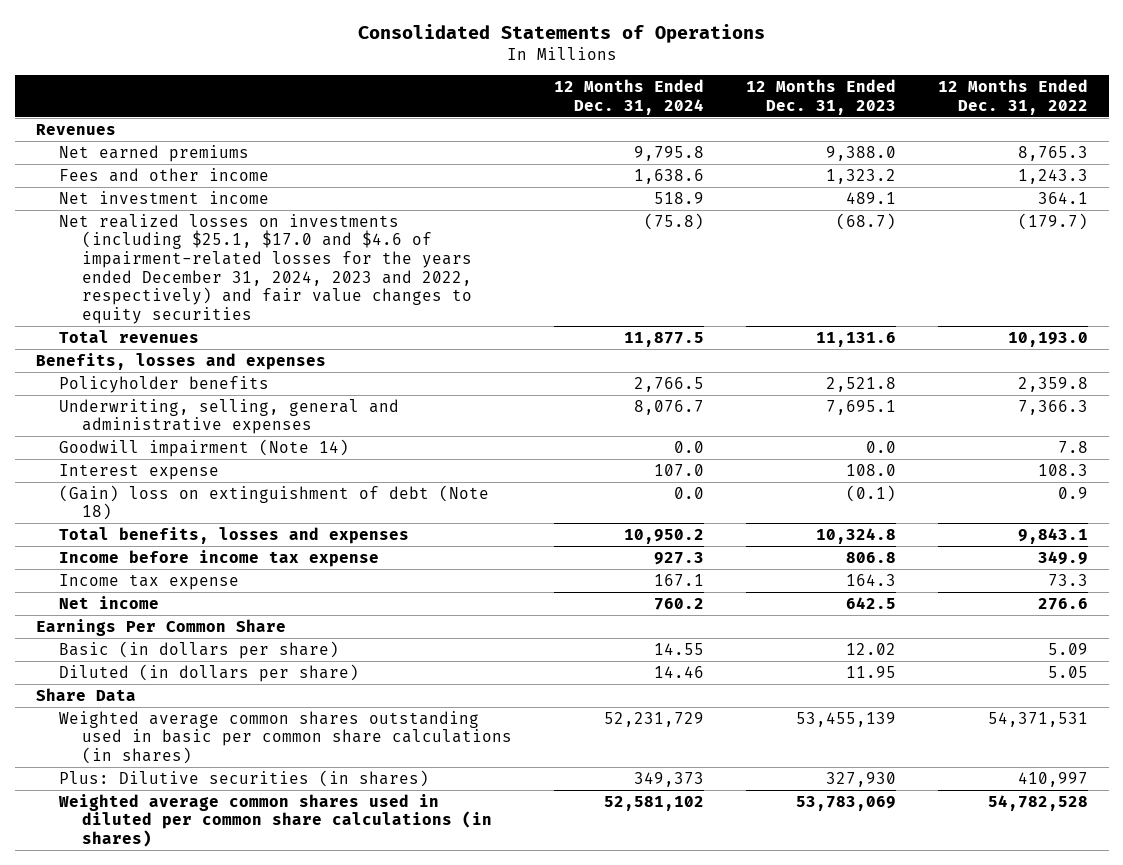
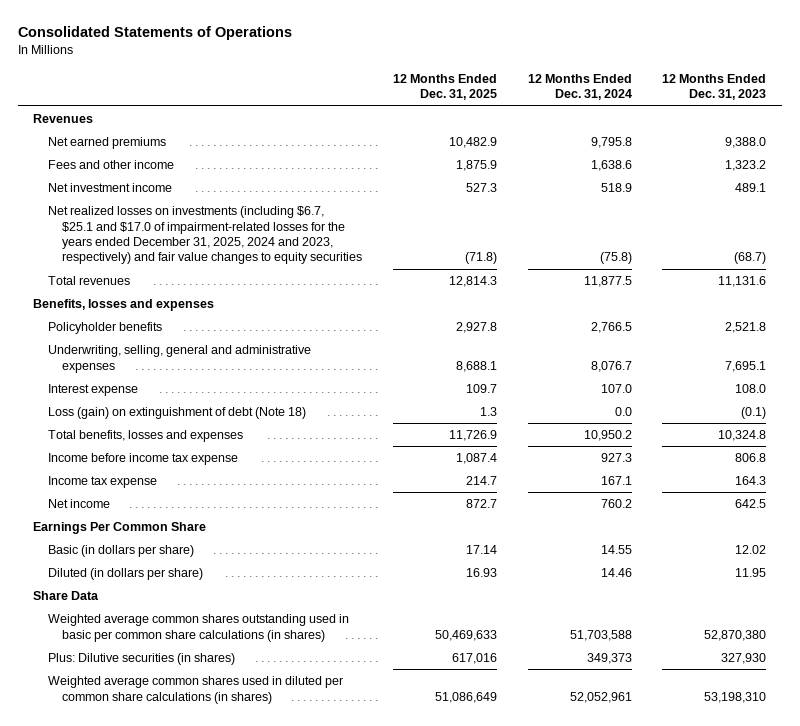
[937,79,1088,115] 12 Months Ended Dec. 31, 2022 -> none
none -> [392,73,497,101] 12 Months Ended Dec. 31, 2025
[58,213,472,324] Net realized losses on investments (including $25.1, $17.0 and $4.6 of impairment-related losses for the years ended December 31, 2024, 2023 and 2022, respectively) and fair value changes to equity securities -> [47,206,363,265] Net realized losses on investments (including $6.7, $25.1 and $17.0 of impairment-related losses for the years ended December 31, 2025, 2024 and 2023, respectively) and fair value changes to equity securities
[58,438,349,457] Goodwill impairment (Note 14) -> none
[58,484,489,521] (Gain) loss on extinguishment of debt (Note 18) -> [47,407,306,420] Loss (gain) on extinguishment of debt (Note 18)
[603,711,704,727] 52,231,729 -> [569,629,632,641] 51,703,588
[795,711,896,727] 53,455,139 -> [704,629,767,641] 52,870,380
[603,795,704,811] 52,581,102 -> [569,691,632,703] 52,052,961
[795,795,896,811] 53,783,069 -> [704,691,767,703] 53,198,310

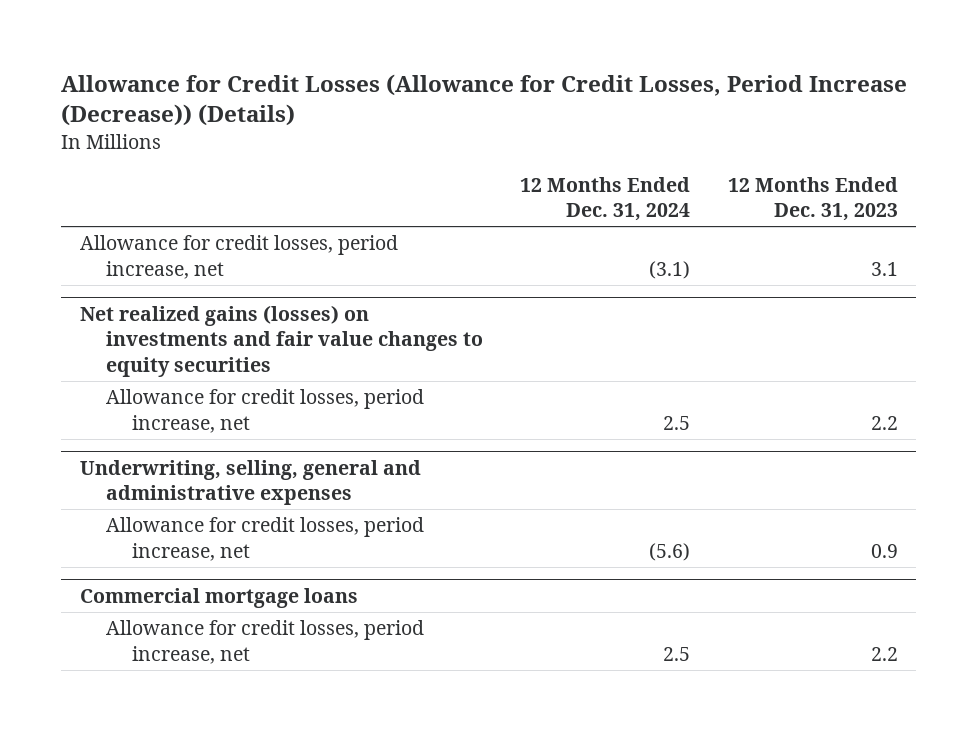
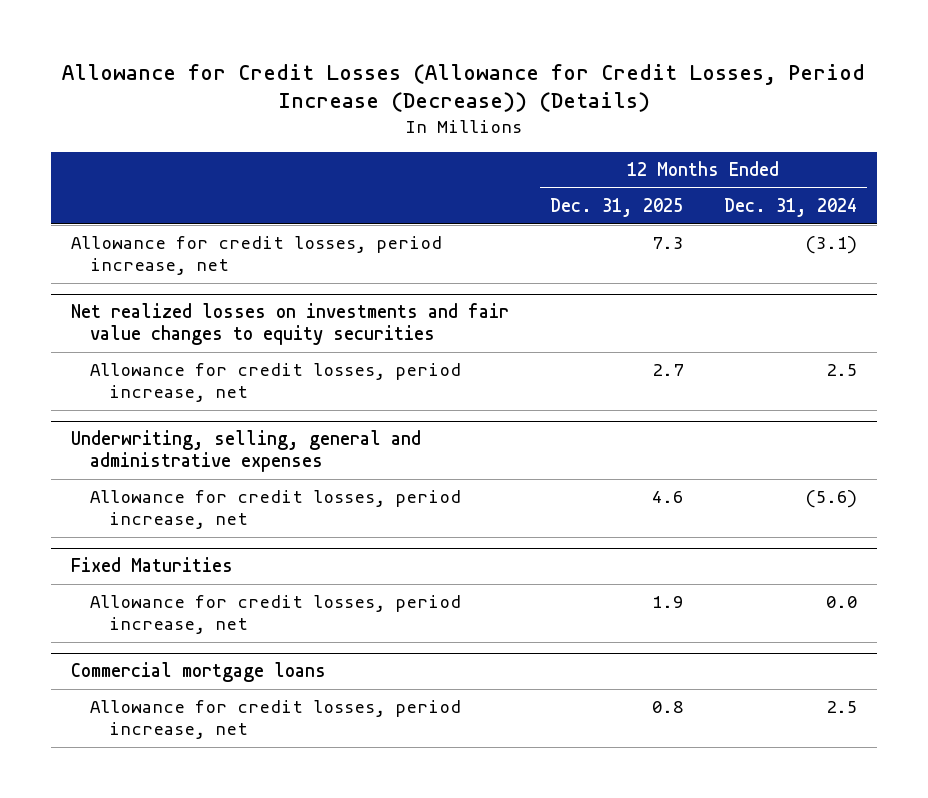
[727,176,898,222] 12 Months Ended Dec. 31, 2023 -> none
none -> [549,198,683,218] Dec. 31, 2025
[79,304,483,377] Net realized gains (losses) on investments and fair value changes to equity securities -> [71,303,510,346] Net realized losses on investments and fair value changes to equity securities
none -> [71,557,234,573] Fixed Maturities
none -> [90,595,462,635] Allowance for credit losses, period increase, net

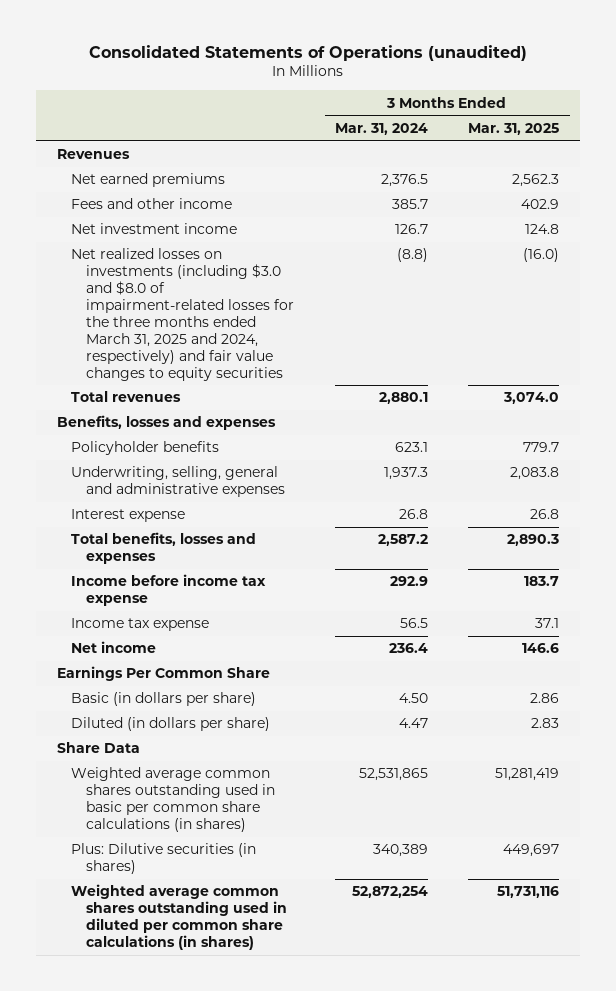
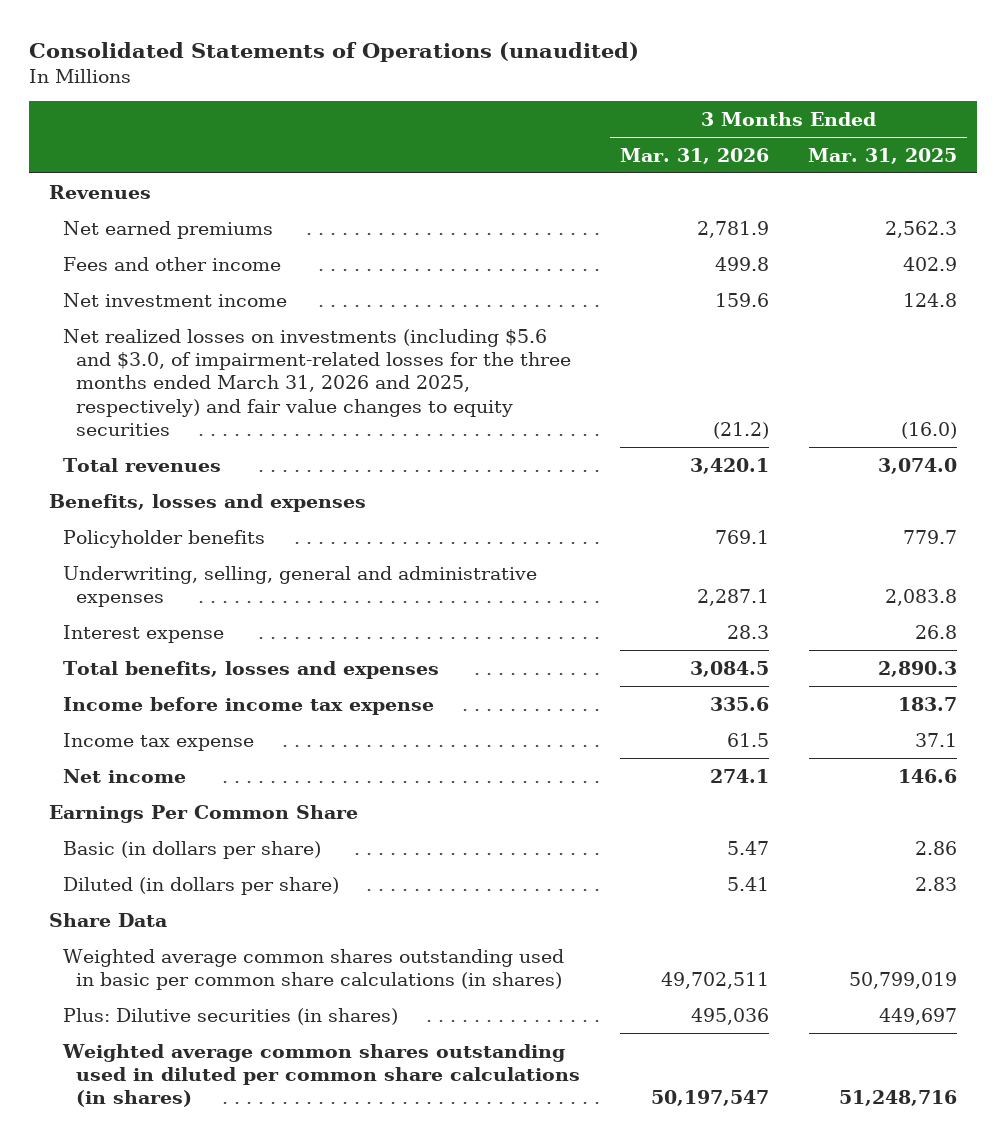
[334,122,428,135] Mar. 31, 2024 -> none
none -> [619,147,769,164] Mar. 31, 2026
[71,248,295,381] Net realized losses on investments (including $3.0 and $8.0 of impairment-related losses for the three months ended March 31, 2025 and 2024, respectively) and fair value changes to equity securities -> [62,328,572,437] Net realized losses on investments (including $5.6 and $3.0, of impairment-related losses for the three months ended March 31, 2026 and 2025, respectively) and fair value changes to equity securities
[495,768,560,782] 51,281,419 -> [849,971,958,989] 50,799,019
[497,886,560,899] 51,731,116 -> [839,1090,958,1107] 51,248,716

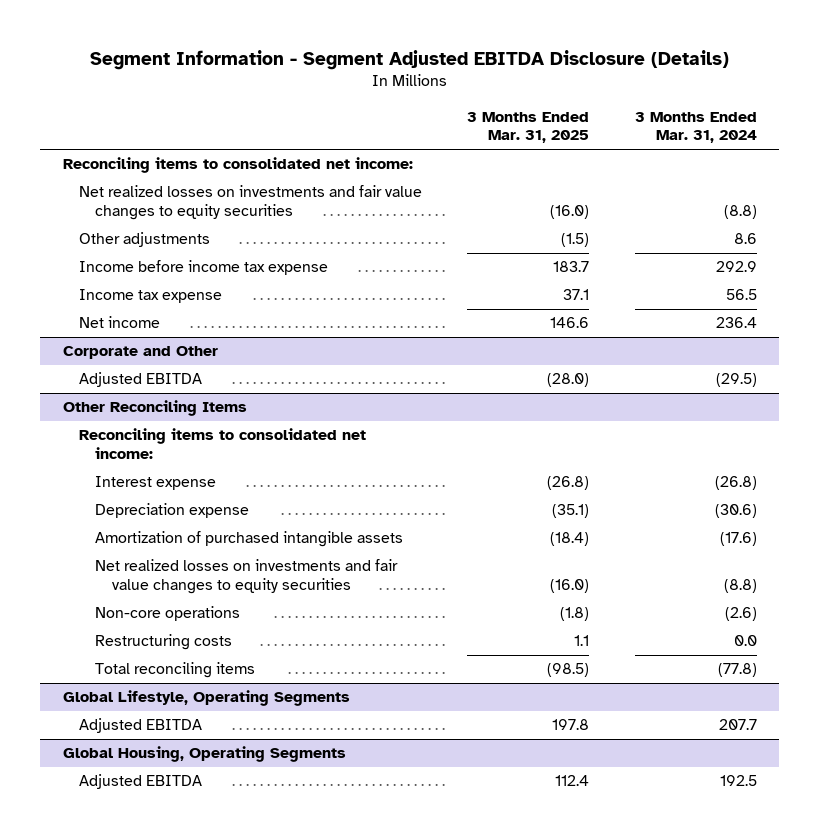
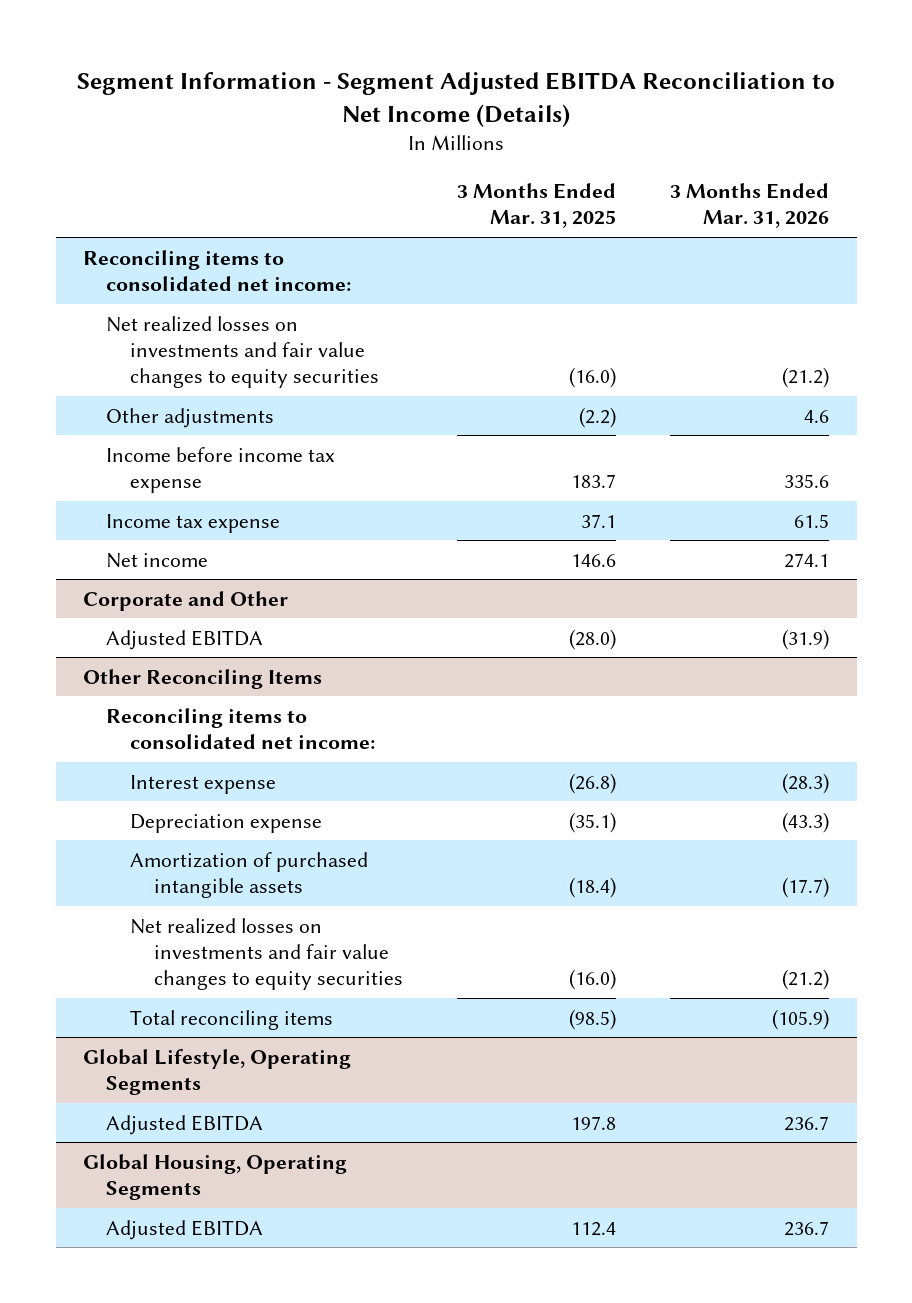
[89,49,729,70] Segment Information - Segment Adjusted EBITDA Disclosure (Details) -> [77,71,836,127] Segment Information - Segment Adjusted EBITDA Reconciliation to Net Income (Details)
[634,111,757,144] 3 Months Ended Mar. 31, 2024 -> none
none -> [670,183,830,229] 3 Months Ended Mar. 31, 2026
[561,233,590,248] (1.5) -> [579,406,617,428] (2.2)
[95,606,241,622] Non-core operations -> none
[95,634,233,651] Restructuring costs -> none

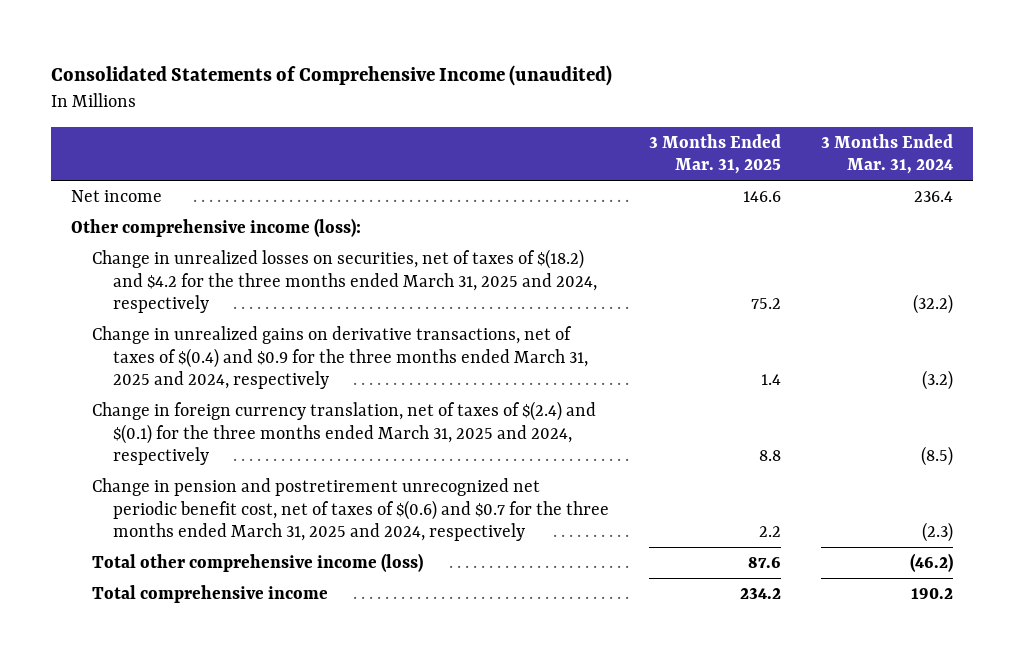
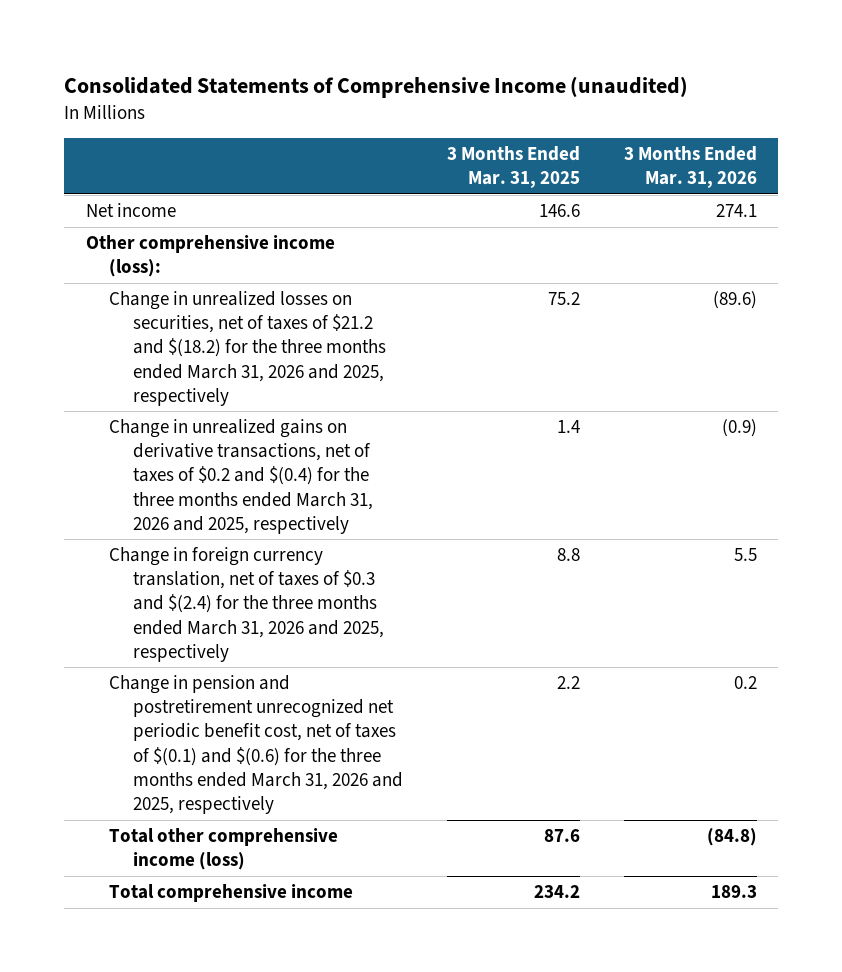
[821,133,954,175] 3 Months Ended Mar. 31, 2024 -> none
none -> [623,146,757,189] 3 Months Ended Mar. 31, 2026
[92,249,598,313] Change in unrealized losses on securities, net of taxes of $(18.2) and $4.2 for the three months ended March 31, 2025 and 2024, respectively -> [109,291,387,406] Change in unrealized losses on securities, net of taxes of $21.2 and $(18.2) for the three months ended March 31, 2026 and 2025, respectively
[92,326,589,389] Change in unrealized gains on derivative transactions, net of taxes of $(0.4) and $0.9 for the three months ended March 31, 2025 and 2024, respectively -> [109,419,374,534] Change in unrealized gains on derivative transactions, net of taxes of $0.2 and $(0.4) for the three months ended March 31, 2026 and 2025, respectively
[92,401,597,465] Change in foreign currency translation, net of taxes of $(2.4) and $(0.1) for the three months ended March 31, 2025 and 2024, respectively -> [109,547,385,662] Change in foreign currency translation, net of taxes of $0.3 and $(2.4) for the three months ended March 31, 2026 and 2025, respectively
[92,478,610,541] Change in pension and postretirement unrecognized net periodic benefit cost, net of taxes of $(0.6) and $0.7 for the three months ended March 31, 2025 and 2024, respectively -> [109,675,404,815] Change in pension and postretirement unrecognized net periodic benefit cost, net of taxes of $(0.1) and $(0.6) for the three months ended March 31, 2026 and 2025, respectively

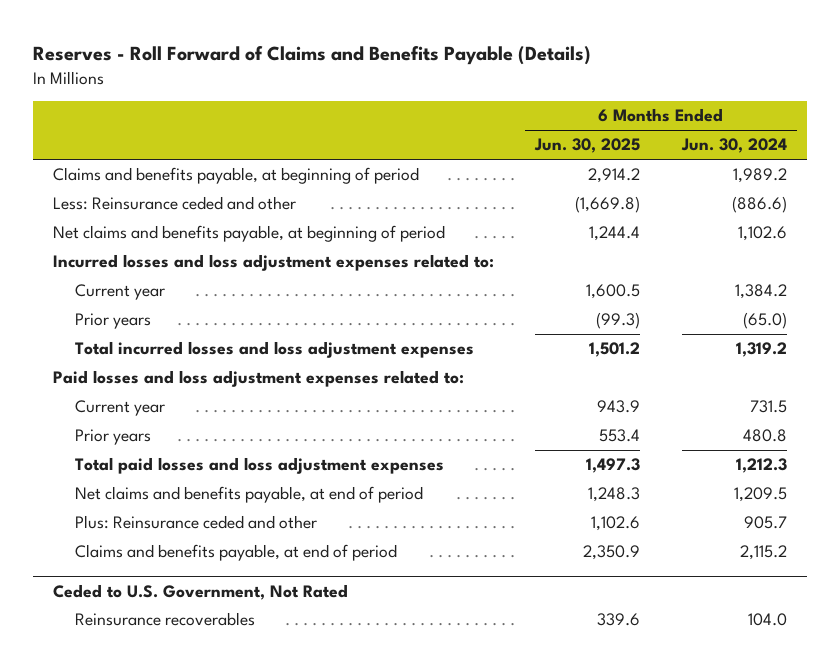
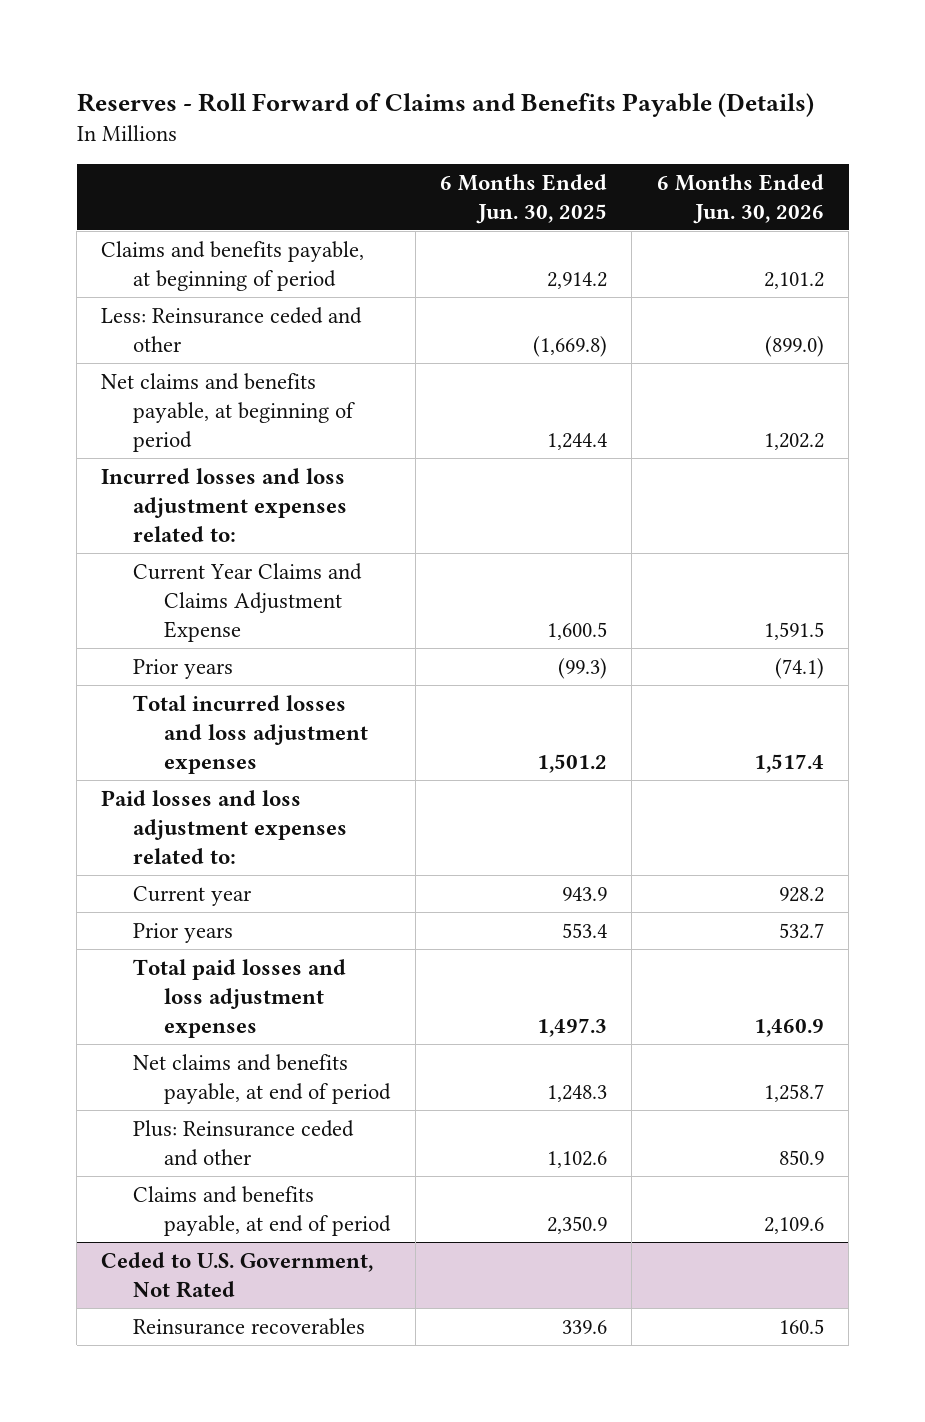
[680,138,787,154] Jun. 30, 2024 -> none
none -> [656,173,824,224] 6 Months Ended Jun. 30, 2026
[74,284,165,301] Current year -> [132,562,362,642] Current Year Claims and Claims Adjustment Expense

